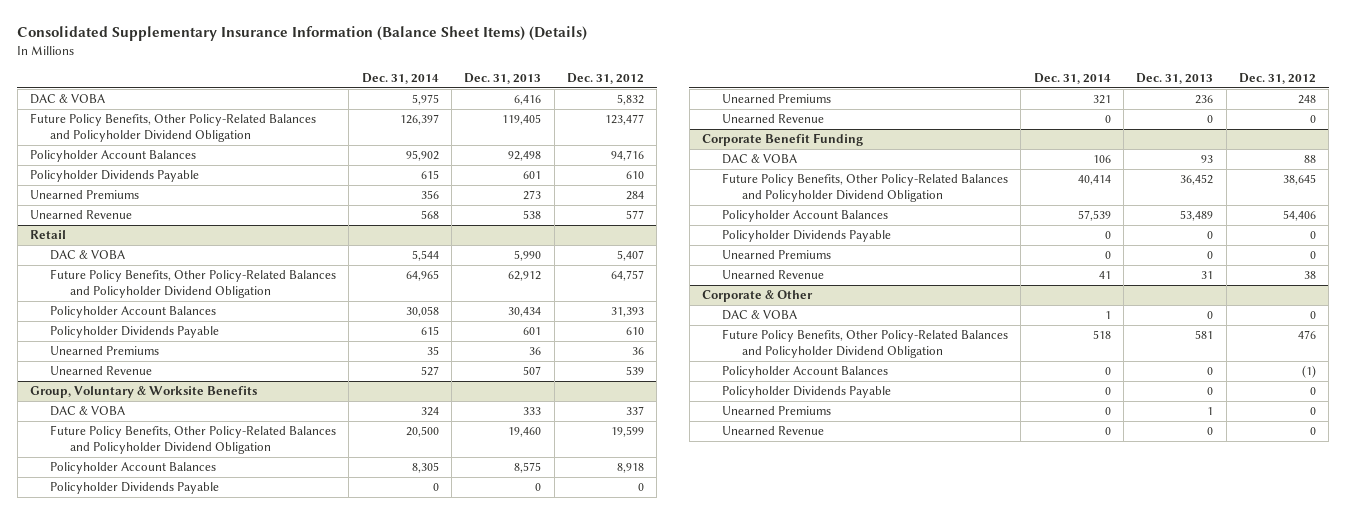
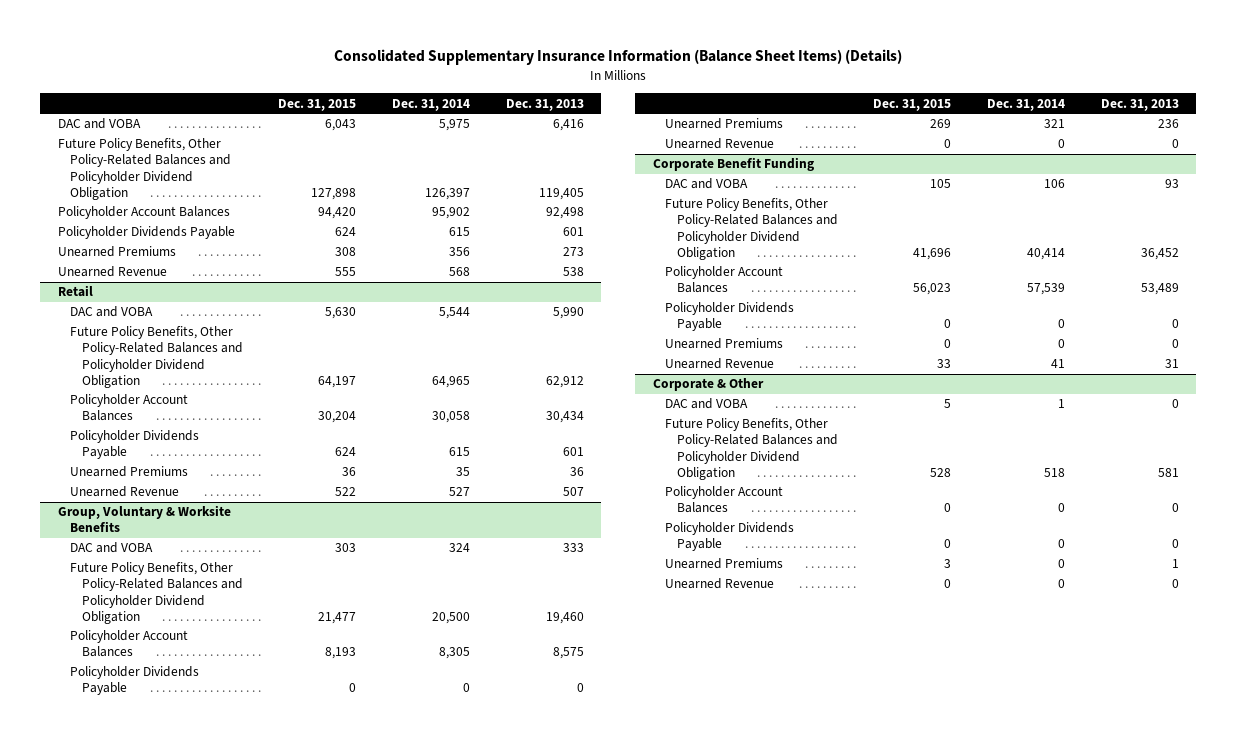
[566,73,644,85] Dec. 31, 2012 -> none
none -> [278,98,357,111] Dec. 31, 2015
[29,94,105,105] DAC & VOBA -> [58,118,142,130] DAC and VOBA
[50,250,126,261] DAC & VOBA -> [70,306,154,318] DAC and VOBA
[50,406,126,417] DAC & VOBA -> [70,542,154,554] DAC and VOBA
[722,154,798,165] DAC & VOBA -> [665,178,749,190] DAC and VOBA
[722,310,798,321] DAC & VOBA -> [665,398,749,410] DAC and VOBA

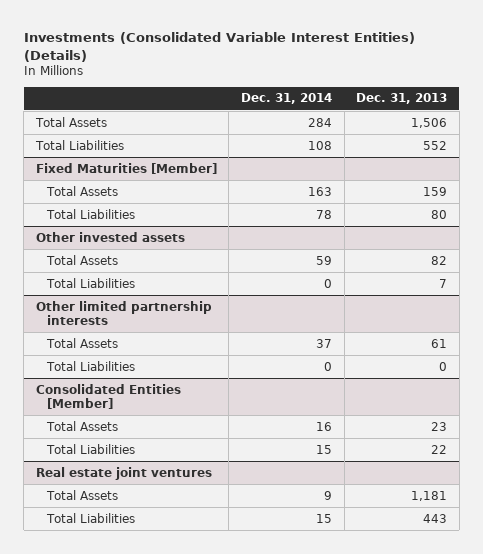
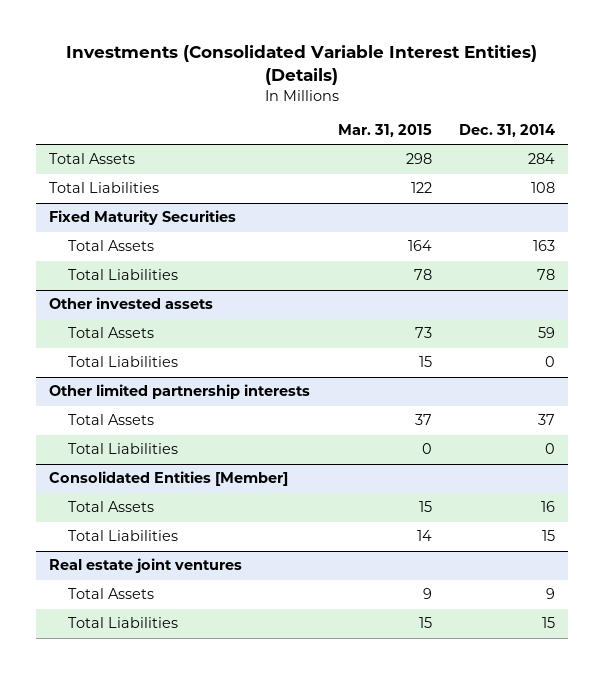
[356,93,448,105] Dec. 31, 2013 -> none
none -> [337,123,432,137] Mar. 31, 2015
[35,162,217,174] Fixed Maturities [Member] -> [49,210,237,226] Fixed Maturity Securities

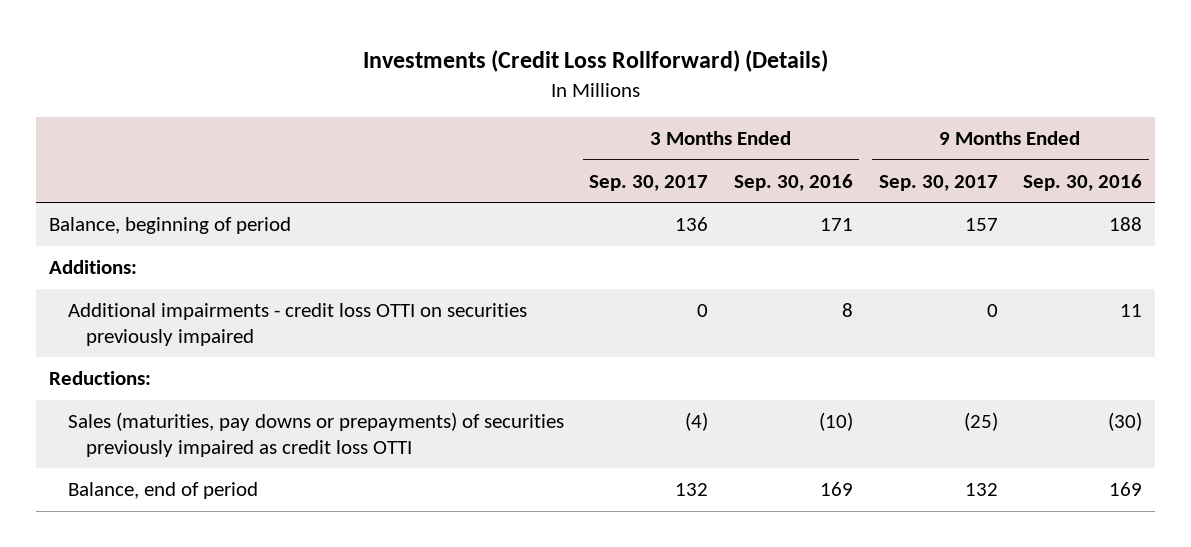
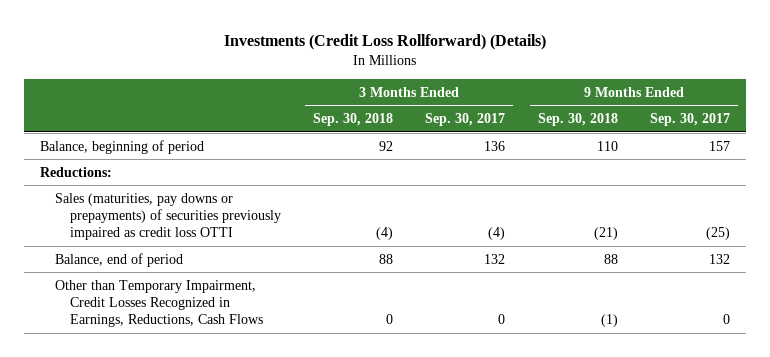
[733,174,853,192] Sep. 30, 2016 -> none
[1023,174,1143,192] Sep. 30, 2016 -> none
none -> [312,113,393,127] Sep. 30, 2018
none -> [537,113,618,127] Sep. 30, 2018
[48,260,137,275] Additions: -> none
[67,303,527,347] Additional impairments - credit loss OTTI on securities previously impaired -> none
none -> [54,279,263,327] Other than Temporary Impairment, Credit Losses Recognized in Earnings, Reductions, Cash Flows

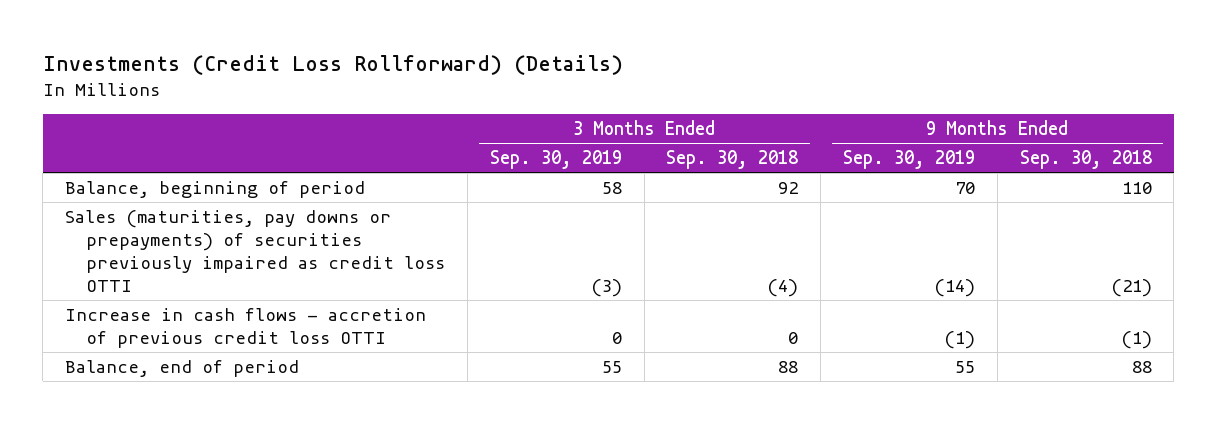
[425,113,506,127] Sep. 30, 2017 -> none
[650,113,731,127] Sep. 30, 2017 -> none
none -> [489,149,622,169] Sep. 30, 2019
none -> [843,149,976,169] Sep. 30, 2019
[40,166,113,177] Reductions: -> none
none -> [65,307,427,348] Increase in cash flows - accretion of previous credit loss OTTI
[54,279,263,327] Other than Temporary Impairment, Credit Losses Recognized in Earnings, Reductions, Cash Flows -> none

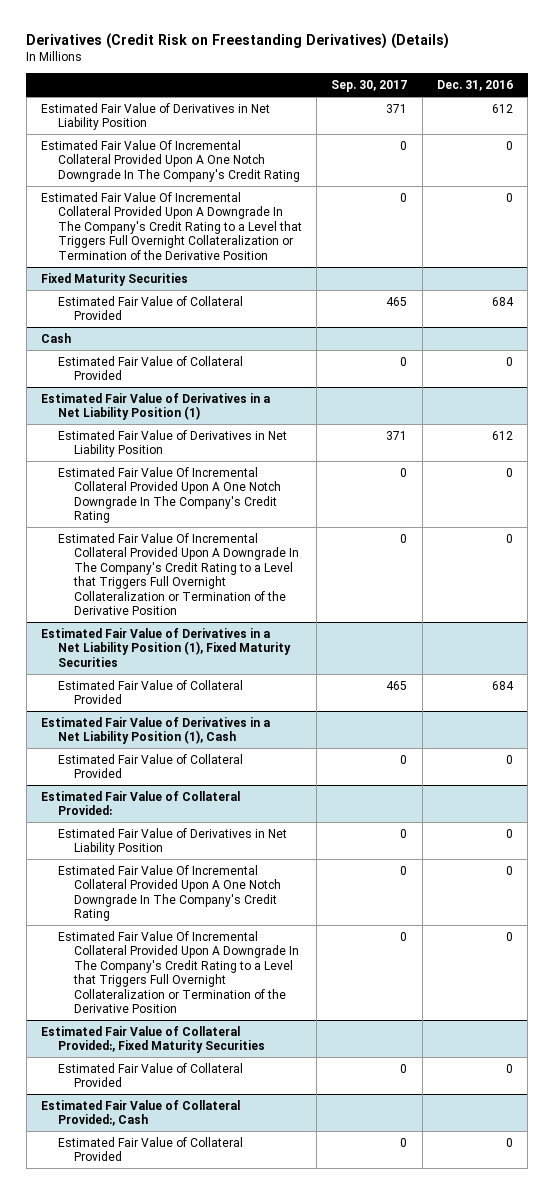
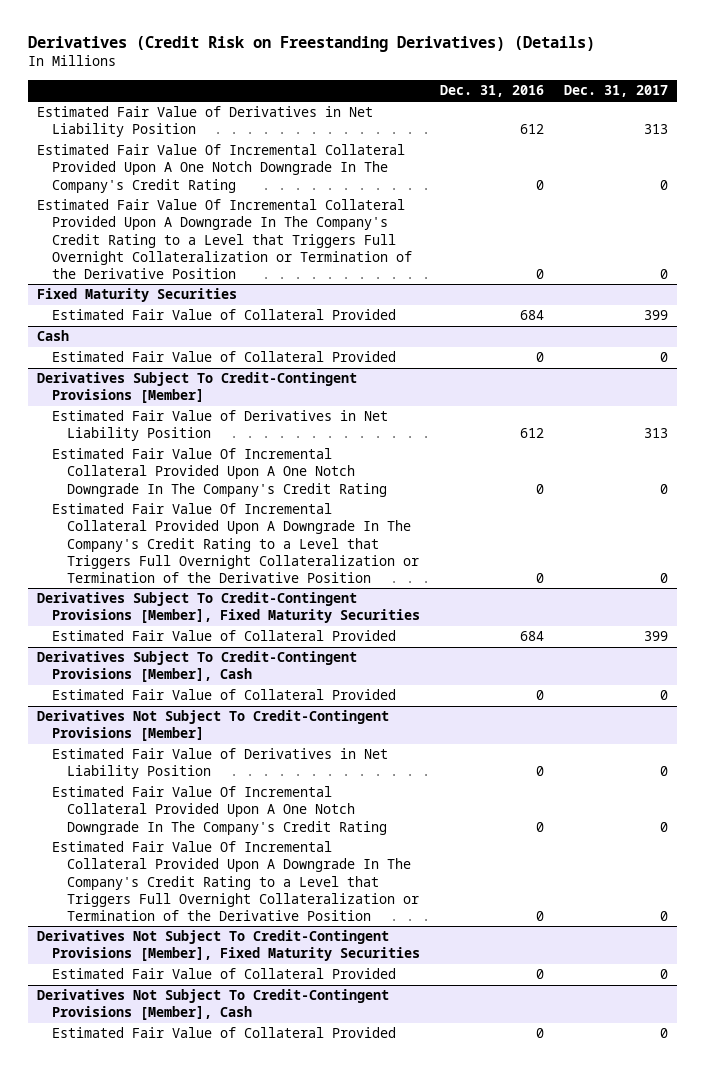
[331,80,408,93] Sep. 30, 2017 -> none
none -> [563,85,668,98] Dec. 31, 2017
[41,392,271,421] Estimated Fair Value of Derivatives in a Net Liability Position (1) -> [37,372,358,404] Derivatives Subject To Credit-Contingent Provisions [Member]
[41,627,291,667] Estimated Fair Value of Derivatives in a Net Liability Position (1), Fixed Maturity Securities -> none
none -> [37,592,421,624] Derivatives Subject To Credit-Contingent Provisions [Member], Fixed Maturity Securities
[41,716,271,745] Estimated Fair Value of Derivatives in a Net Liability Position (1), Cash -> none
none -> [37,651,358,683] Derivatives Subject To Credit-Contingent Provisions [Member], Cash
[41,790,241,816] Estimated Fair Value of Collateral Provided: -> [37,710,390,742] Derivatives Not Subject To Credit-Contingent Provisions [Member]
[41,1025,265,1054] Estimated Fair Value of Collateral Provided:, Fixed Maturity Securities -> none
none -> [37,930,421,962] Derivatives Not Subject To Credit-Contingent Provisions [Member], Fixed Maturity Securities
[41,1099,241,1127] Estimated Fair Value of Collateral Provided:, Cash -> none
none -> [37,989,390,1021] Derivatives Not Subject To Credit-Contingent Provisions [Member], Cash

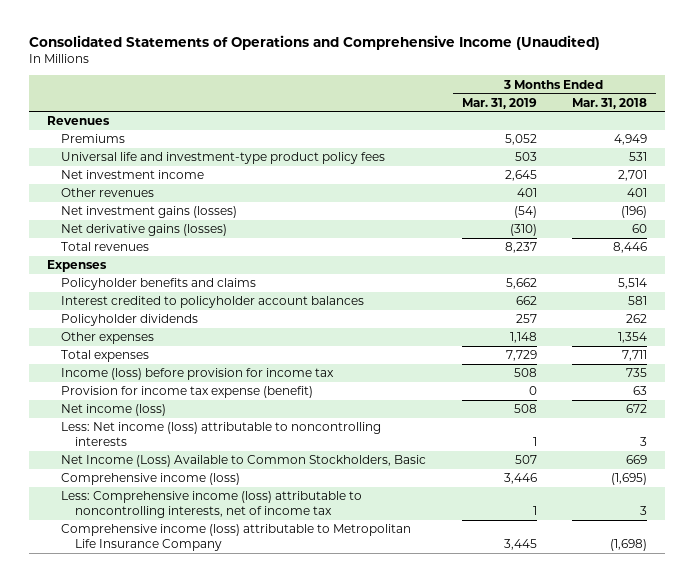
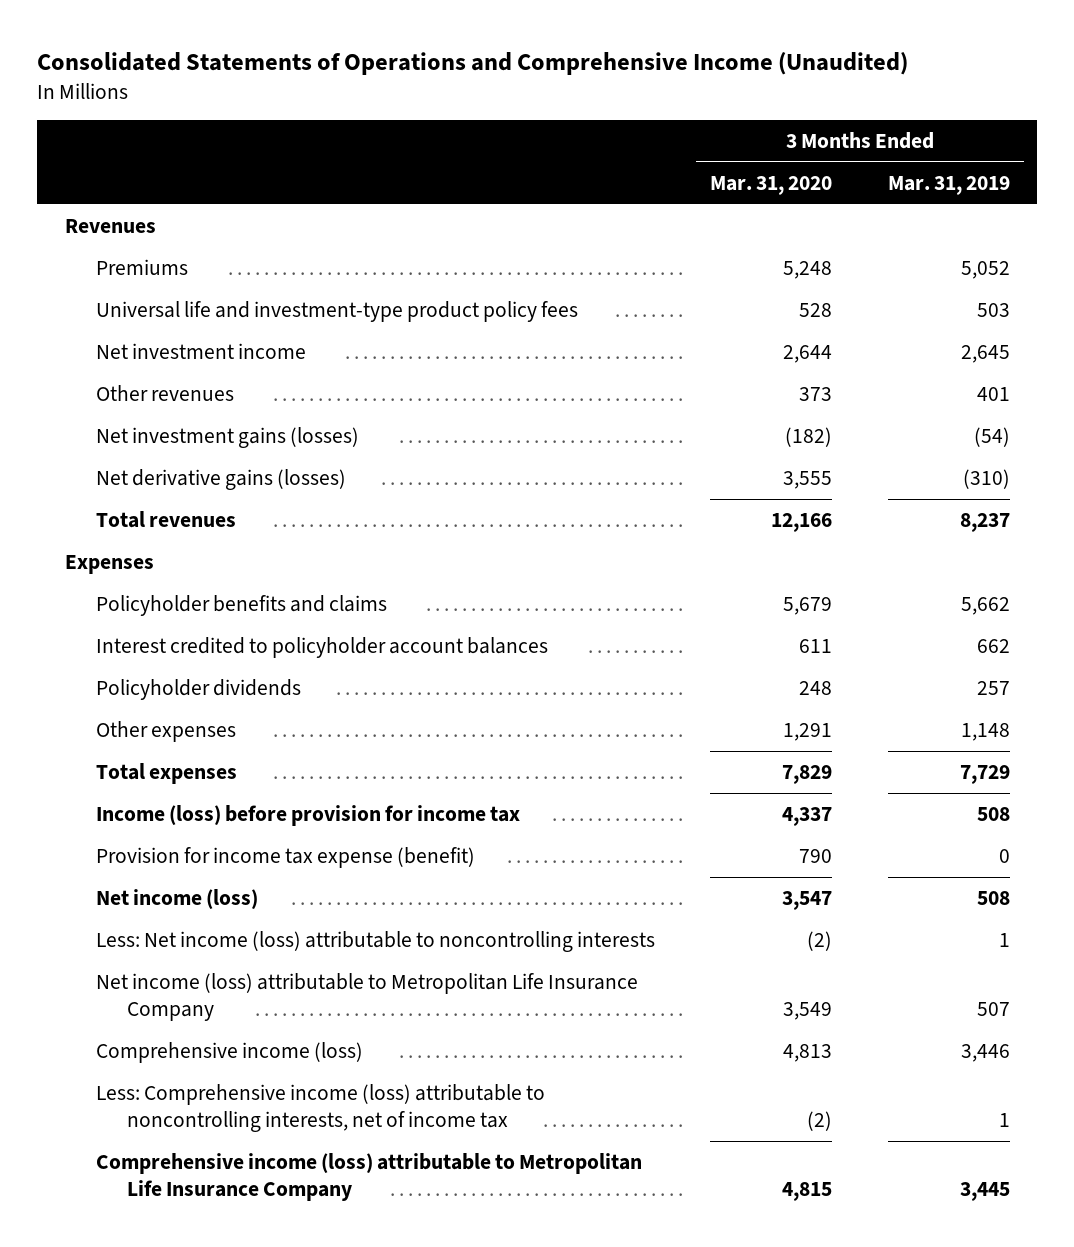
[572,97,648,109] Mar. 31, 2018 -> none
none -> [710,175,833,195] Mar. 31, 2020
[60,455,426,468] Net Income (Loss) Available to Common Stockholders, Basic -> [95,972,638,1021] Net income (loss) attributable to Metropolitan Life Insurance Company

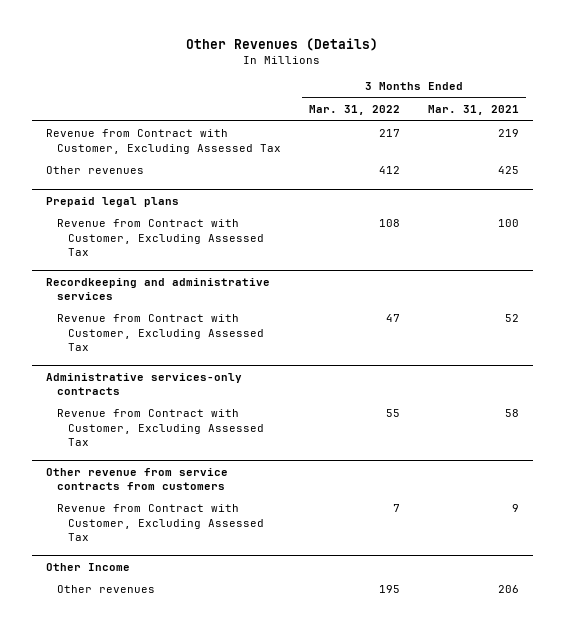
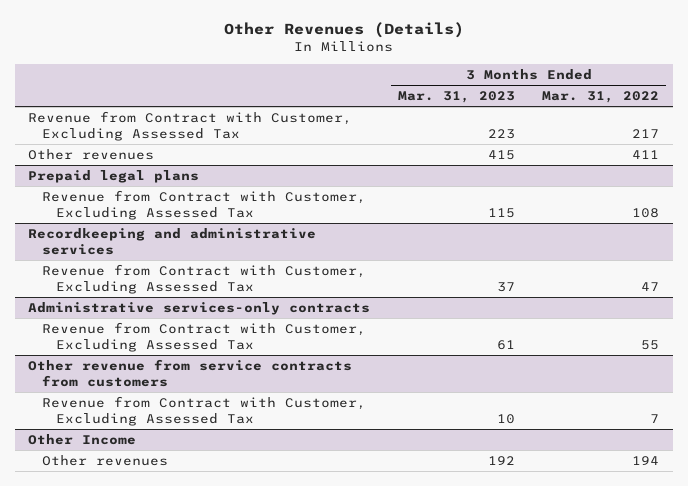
[427,105,519,116] Mar. 31, 2021 -> none
none -> [397,91,515,104] Mar. 31, 2023
[378,166,400,175] 412 -> [632,150,660,160] 411
[378,585,400,594] 195 -> [632,456,660,466] 194

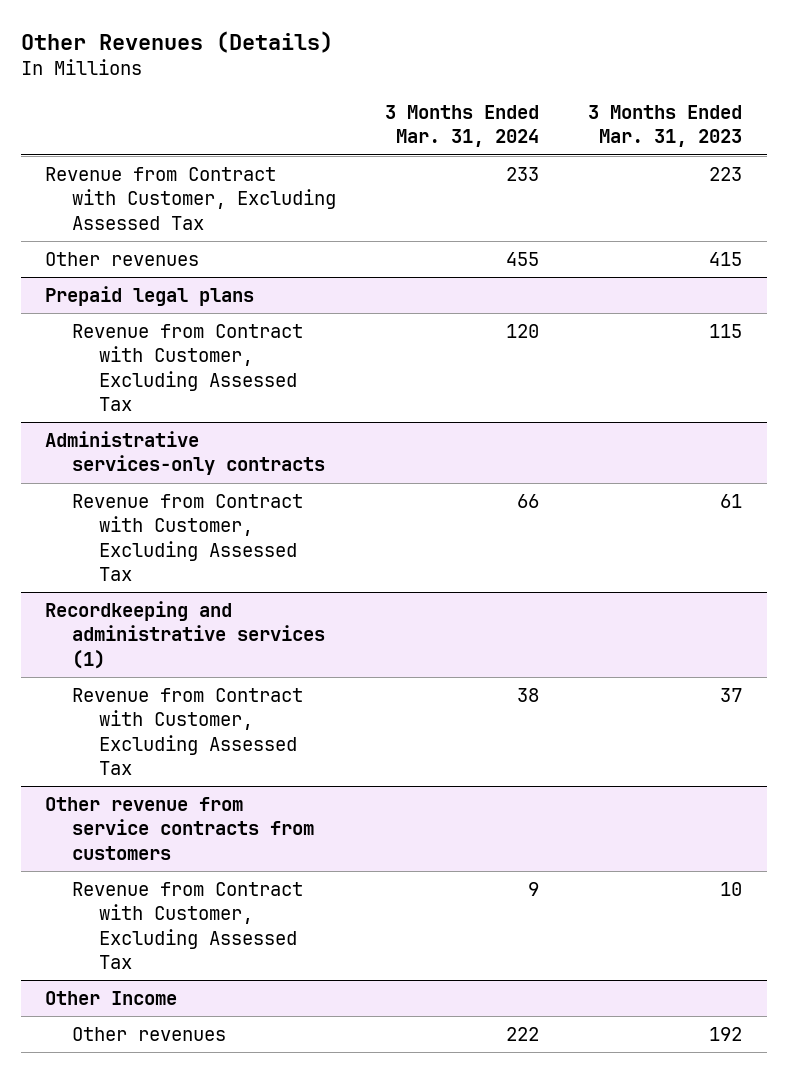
[542,91,660,104] Mar. 31, 2022 -> none
none -> [385,105,540,148] 3 Months Ended Mar. 31, 2024
[28,228,317,255] Recordkeeping and administrative services -> none
[42,264,367,294] Revenue from Contract with Customer, Excluding Assessed Tax -> none
none -> [45,601,325,669] Recordkeeping and administrative services (1)
none -> [71,688,303,775] Revenue from Contract with Customer, Excluding Assessed Tax

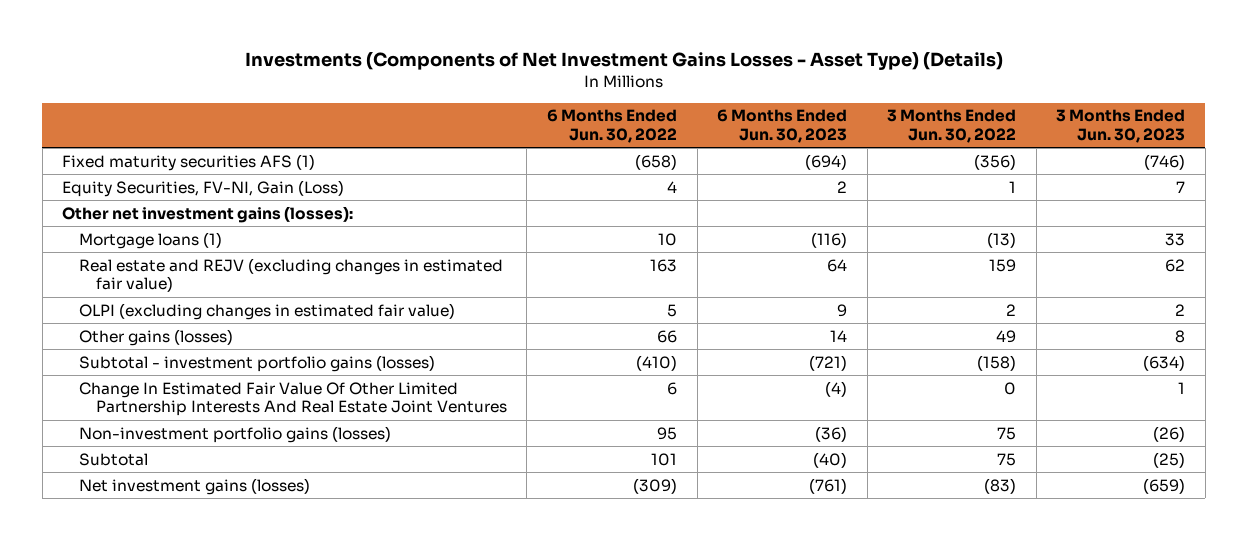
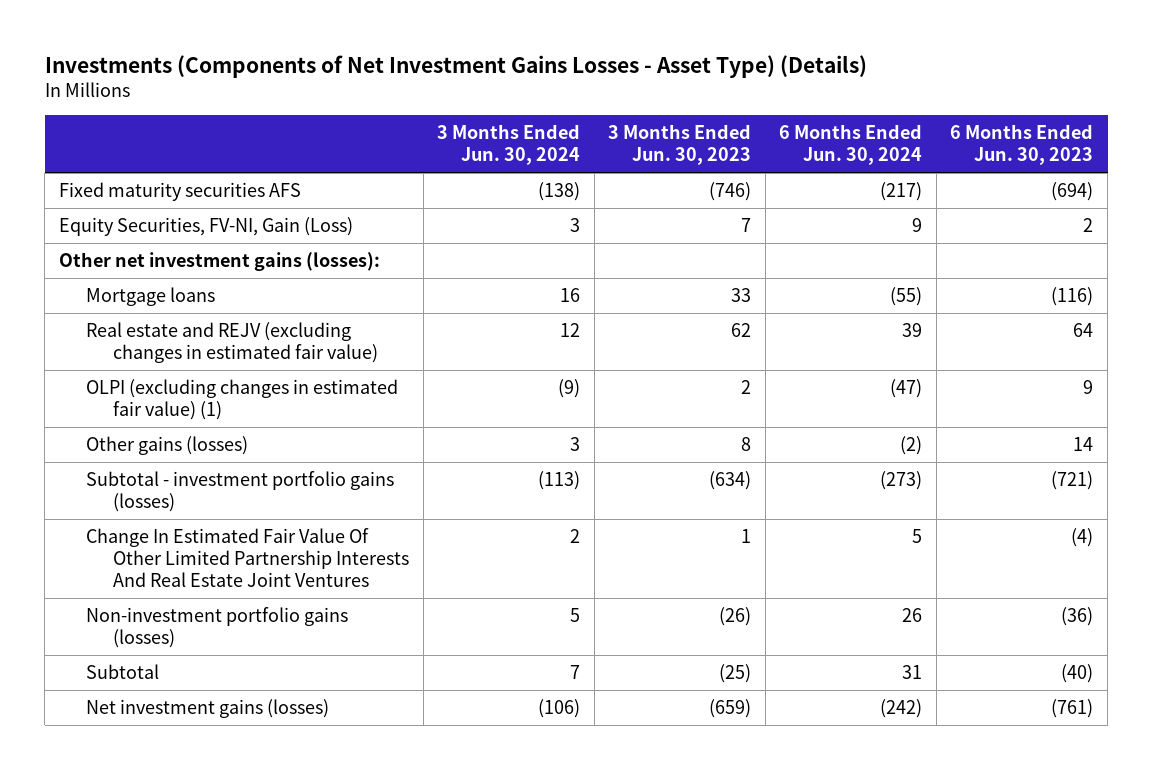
[547,109,678,144] 6 Months Ended Jun. 30, 2022 -> none
[887,109,1017,144] 3 Months Ended Jun. 30, 2022 -> none
none -> [437,124,581,166] 3 Months Ended Jun. 30, 2024
none -> [779,124,923,166] 6 Months Ended Jun. 30, 2024
[62,153,316,171] Fixed maturity securities AFS (1) -> [58,181,301,201] Fixed maturity securities AFS
[79,231,223,249] Mortgage loans (1) -> [85,286,215,306] Mortgage loans
[79,302,456,320] OLPI (excluding changes in estimated fair value) -> [85,378,398,420] OLPI (excluding changes in estimated fair value) (1)

